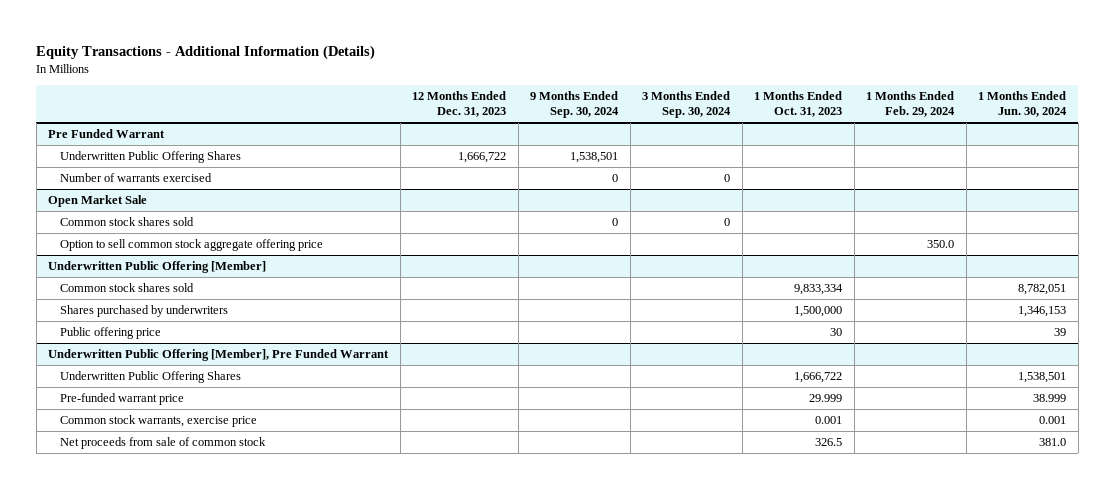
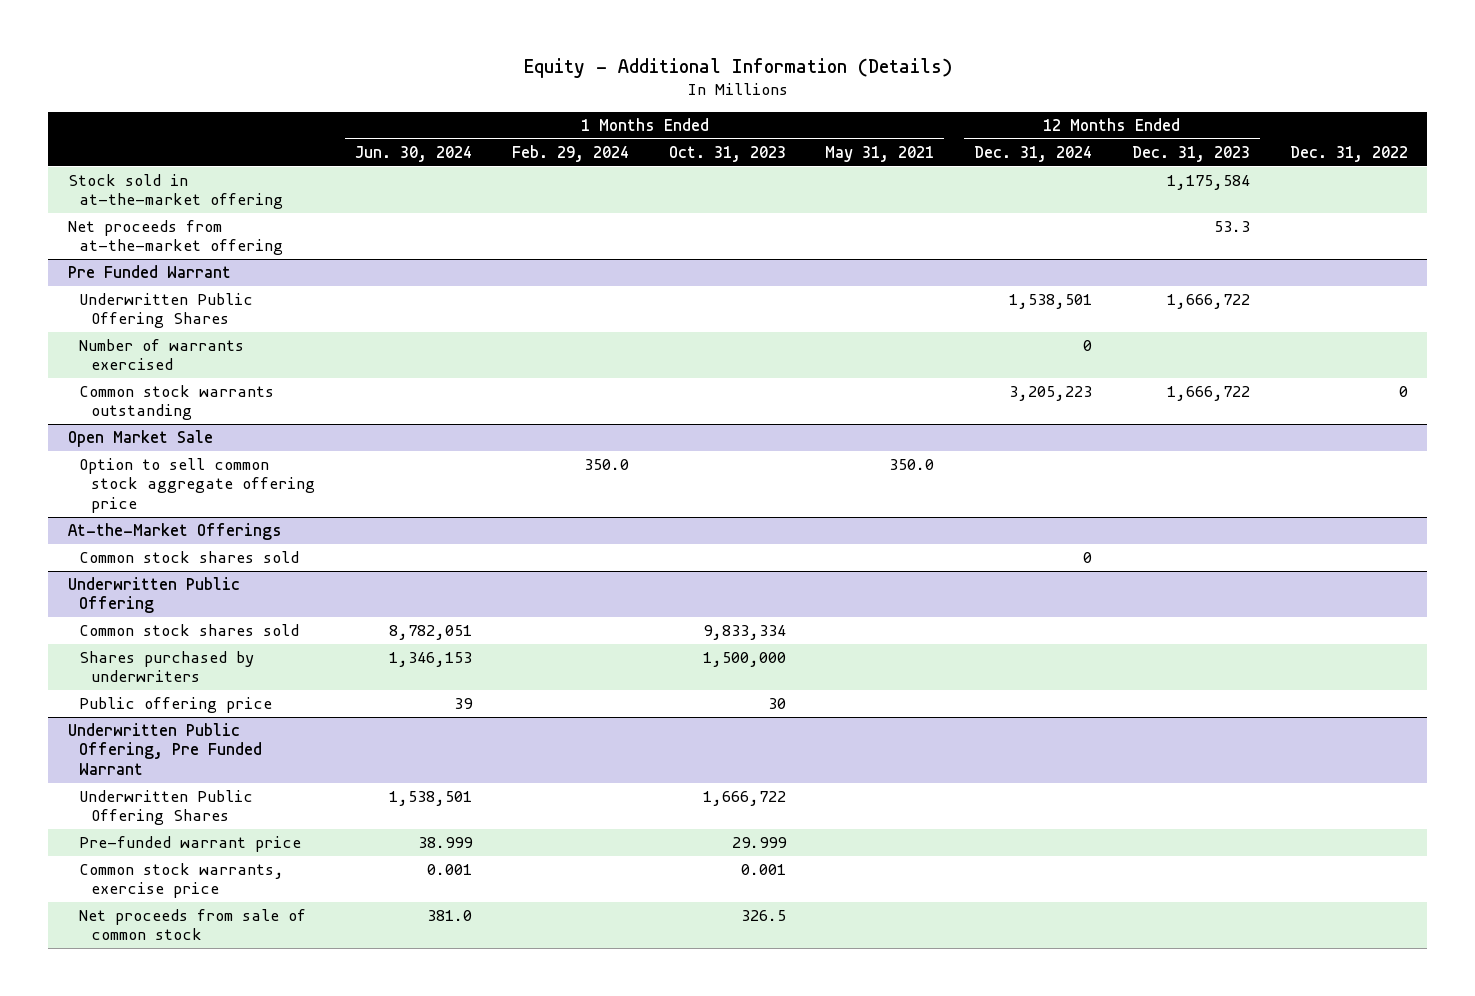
[36,44,376,60] Equity Transactions - Additional Information (Details) -> [523,58,952,79] Equity - Additional Information (Details)
[530,91,620,119] 9 Months Ended Sep. 30, 2024 -> none
[642,91,732,119] 3 Months Ended Sep. 30, 2024 -> none
none -> [825,145,935,162] May 31, 2021
none -> [974,145,1093,162] Dec. 31, 2024
none -> [1289,145,1408,162] Dec. 31, 2022
none -> [67,174,284,210] Stock sold in at-the-market offering
none -> [67,220,284,256] Net proceeds from at-the-market offering
none -> [79,385,275,421] Common stock warrants outstanding
[59,216,194,226] Common stock shares sold -> none
none -> [67,523,282,541] At-the-Market Offerings
none -> [79,551,300,564] Common stock shares sold
[48,260,267,273] Underwritten Public Offering [Member] -> [67,577,240,614] Underwritten Public Offering
[48,348,390,361] Underwritten Public Offering [Member], Pre Funded Warrant -> [67,723,263,775] Underwritten Public Offering, Pre Funded Warrant

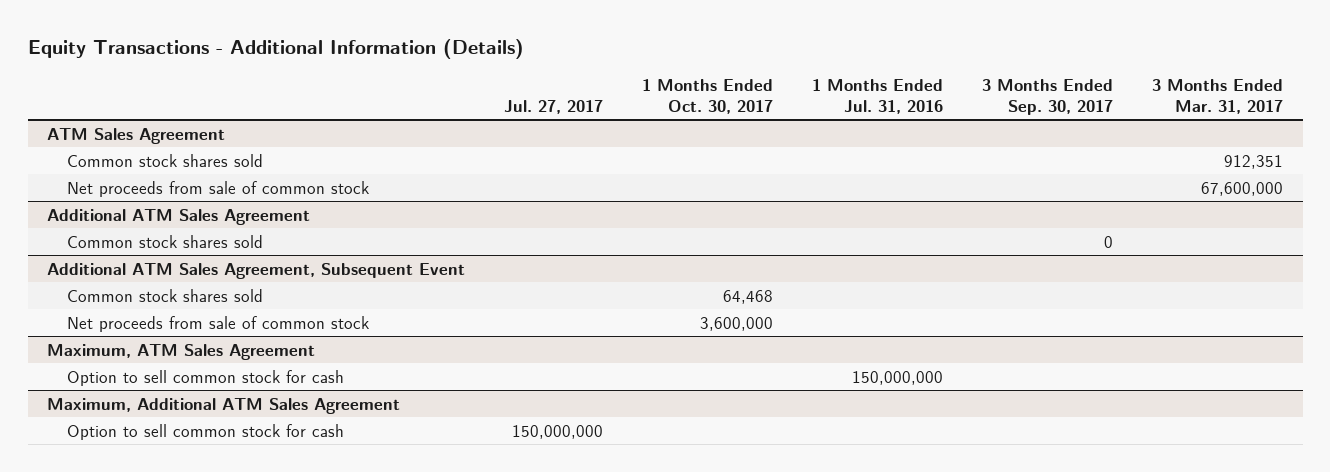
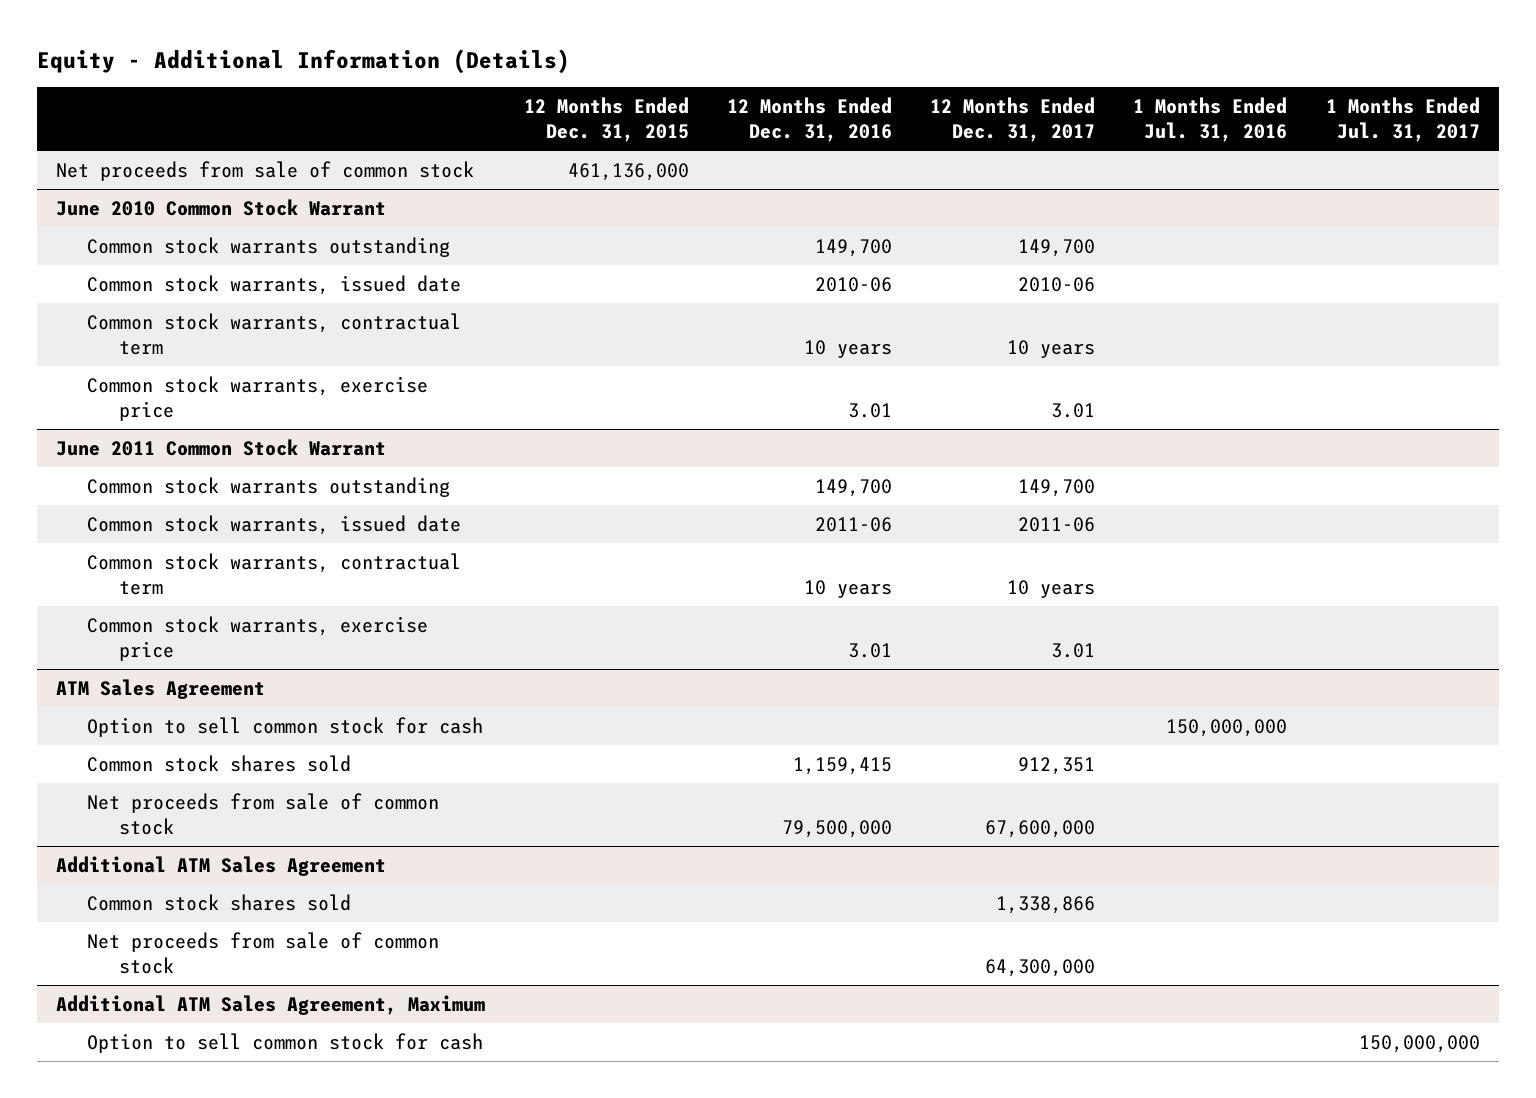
[27,39,524,60] Equity Transactions - Additional Information (Details) -> [37,48,571,74] Equity - Additional Information (Details)
[504,99,604,114] Jul. 27, 2017 -> none
[642,79,774,114] 1 Months Ended Oct. 30, 2017 -> none
[982,79,1114,115] 3 Months Ended Sep. 30, 2017 -> none
[1152,79,1284,114] 3 Months Ended Mar. 31, 2017 -> none
none -> [523,97,689,143] 12 Months Ended Dec. 31, 2015
none -> [726,97,892,143] 12 Months Ended Dec. 31, 2016
none -> [930,97,1096,143] 12 Months Ended Dec. 31, 2017
none -> [1325,97,1480,143] 1 Months Ended Jul. 31, 2017
none -> [56,160,475,181] Net proceeds from sale of common stock
none -> [56,198,387,216] June 2010 Common Stock Warrant
none -> [87,236,451,257] Common stock warrants outstanding
none -> [87,274,462,295] Common stock warrants, issued date
none -> [87,312,462,355] Common stock warrants, contractual term
none -> [87,375,429,421] Common stock warrants, exercise price
none -> [56,438,387,456] June 2011 Common Stock Warrant
none -> [87,476,451,497] Common stock warrants outstanding
none -> [87,514,462,535] Common stock warrants, issued date
none -> [87,552,462,595] Common stock warrants, contractual term
none -> [87,615,429,661] Common stock warrants, exercise price
none -> [87,716,484,737] Option to sell common stock for cash
[47,262,466,279] Additional ATM Sales Agreement, Subsequent Event -> none
[67,288,264,302] Common stock shares sold -> none
[67,315,370,332] Net proceeds from sale of common stock -> none
[47,343,316,360] Maximum, ATM Sales Agreement -> none
[67,369,345,386] Option to sell common stock for cash -> none
none -> [87,931,440,974] Net proceeds from sale of common stock
[47,397,401,414] Maximum, Additional ATM Sales Agreement -> [56,994,486,1015] Additional ATM Sales Agreement, Maximum

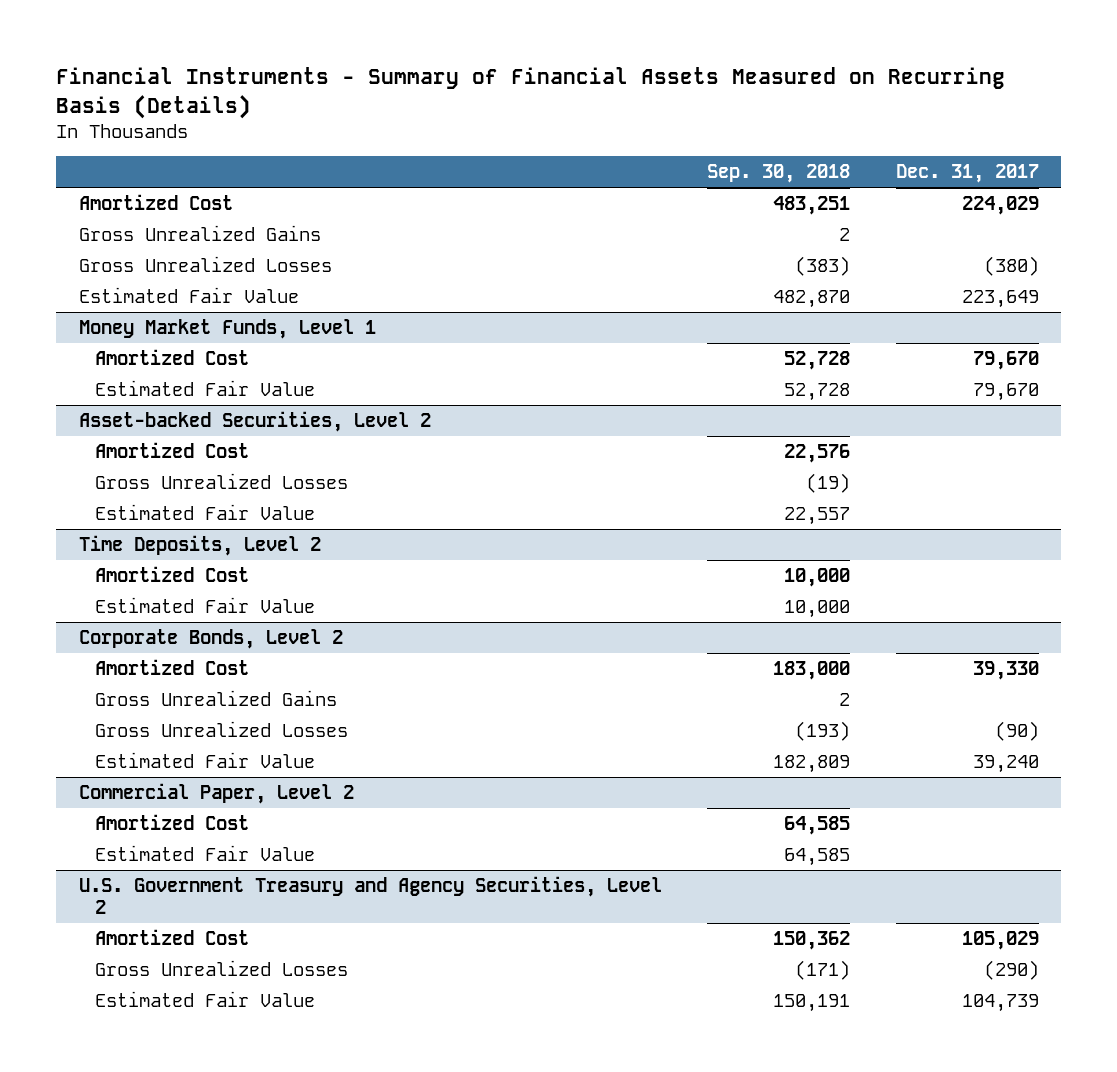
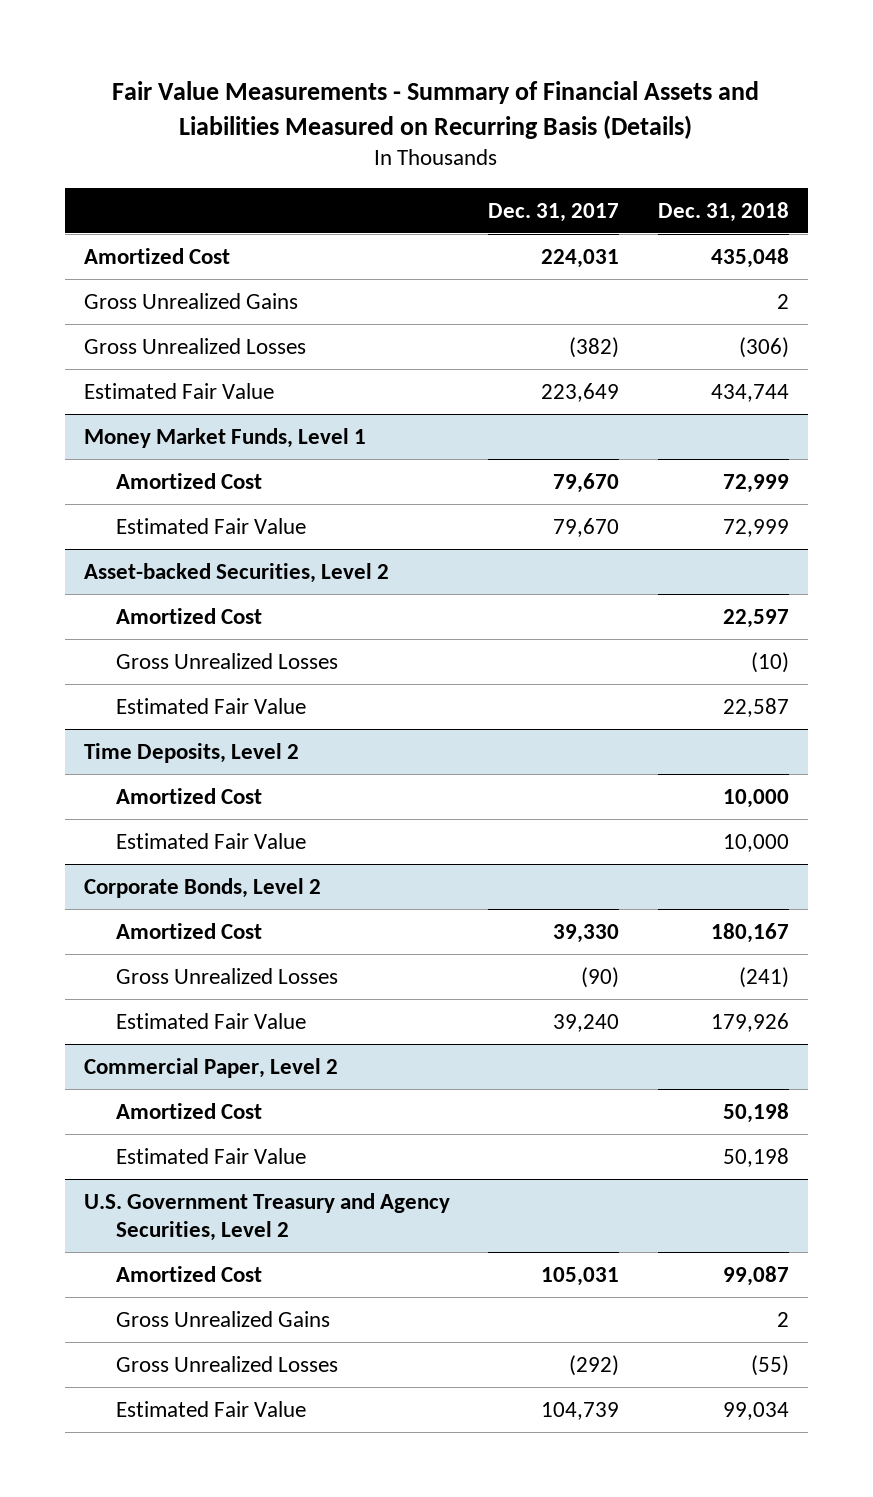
[55,67,1005,119] Financial Instruments - Summary of Financial Assets Measured on Recurring Basis (Details) -> [112,80,760,139] Fair Value Measurements - Summary of Financial Assets and Liabilities Measured on Recurring Basis (Details)
[707,164,851,184] Sep. 30, 2018 -> none
none -> [657,201,789,222] Dec. 31, 2018
[961,196,1039,216] 224,029 -> [541,248,620,268] 224,031
[983,256,1039,277] (380) -> [569,336,620,358] (382)
[95,690,338,707] Gross Unrealized Gains -> none
[961,931,1039,951] 105,029 -> [541,1266,620,1286] 105,031
none -> [115,1310,330,1327] Gross Unrealized Gains
[983,960,1039,981] (290) -> [569,1354,620,1376] (292)

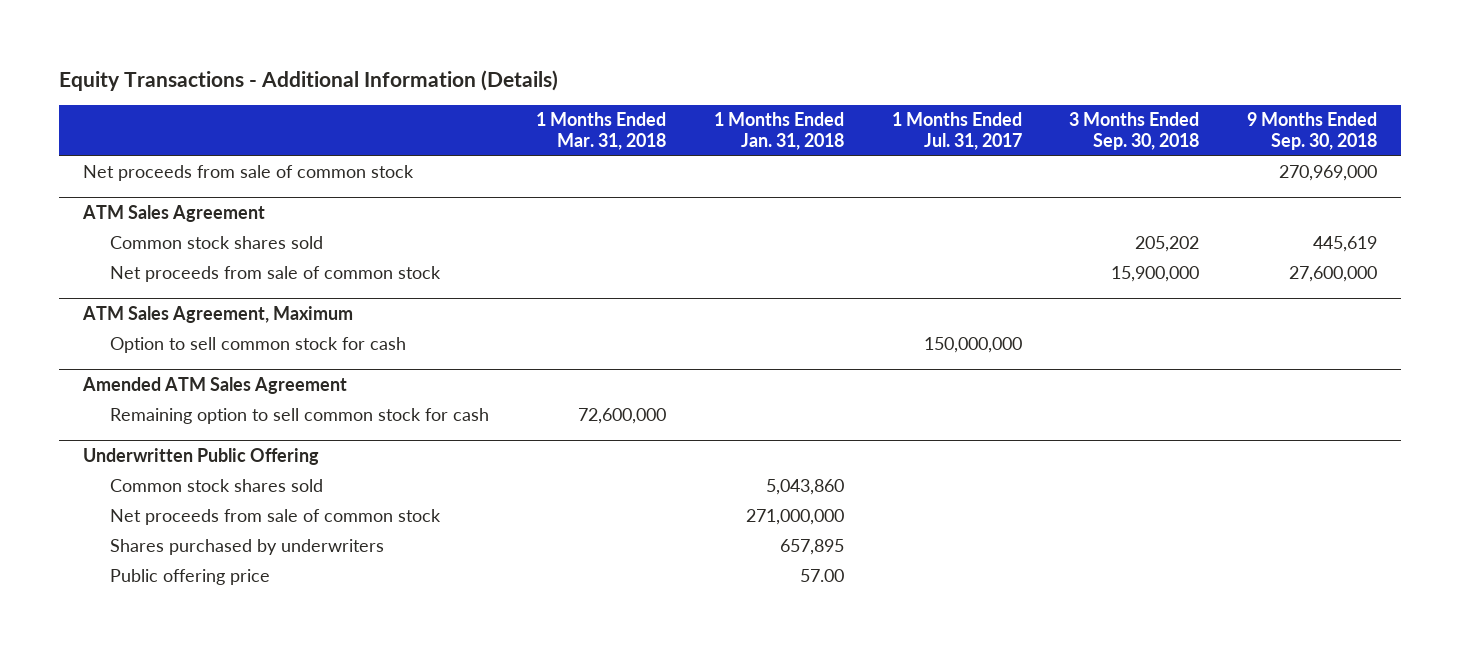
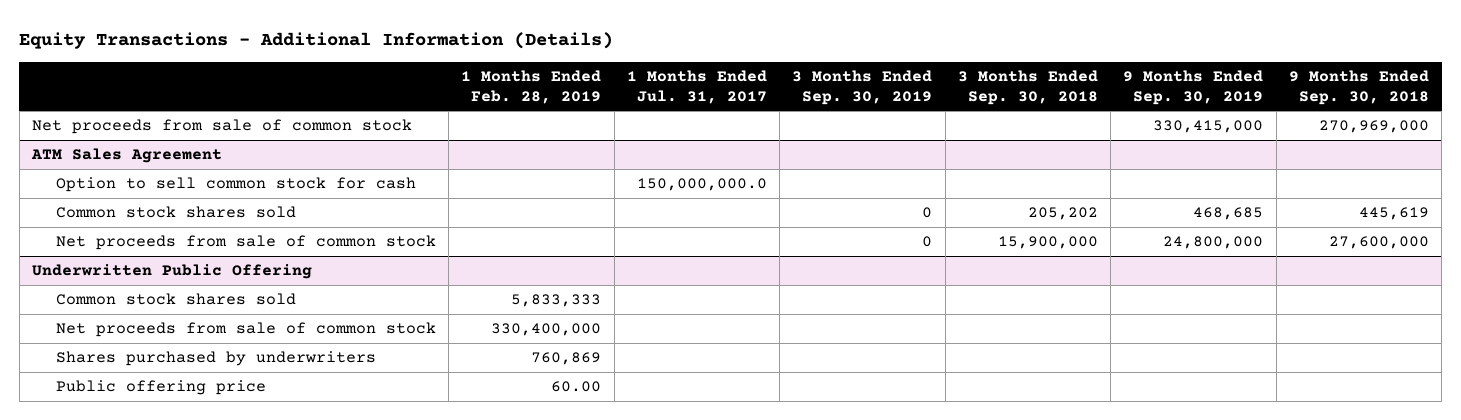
[536,112,667,151] 1 Months Ended Mar. 31, 2018 -> none
[713,112,844,151] 1 Months Ended Jan. 31, 2018 -> none
none -> [461,69,602,104] 1 Months Ended Feb. 28, 2019
none -> [792,69,933,105] 3 Months Ended Sep. 30, 2019
none -> [1123,69,1264,105] 9 Months Ended Sep. 30, 2019
none -> [55,177,416,193] Option to sell common stock for cash
[82,306,354,324] ATM Sales Agreement, Maximum -> none
[109,337,406,354] Option to sell common stock for cash -> none
[82,377,348,395] Amended ATM Sales Agreement -> none
[109,408,489,425] Remaining option to sell common stock for cash -> none

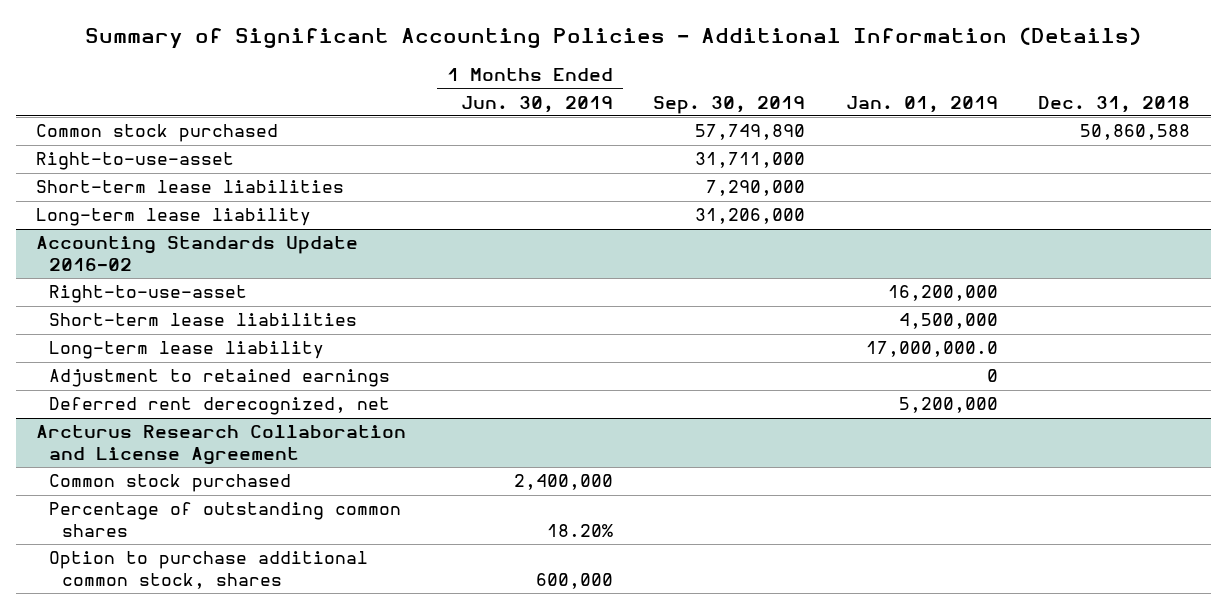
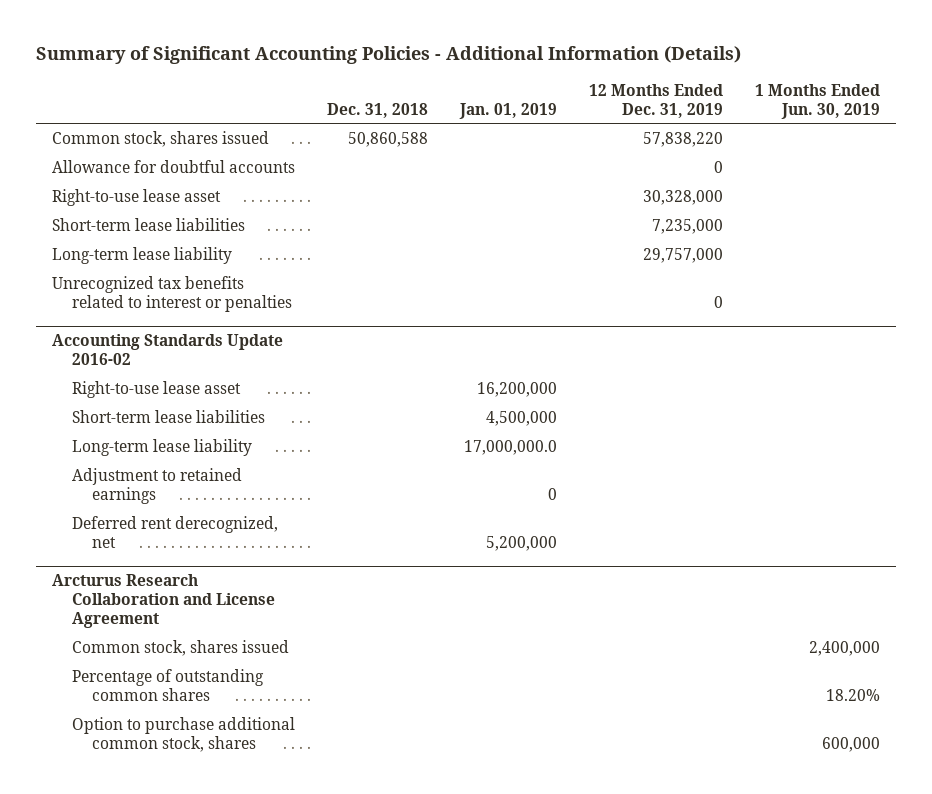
[653,95,806,114] Sep. 30, 2019 -> none
none -> [588,83,723,118] 12 Months Ended Dec. 31, 2019
[36,124,279,143] Common stock purchased -> [51,131,269,148] Common stock, shares issued
none -> [51,160,295,174] Allowance for doubtful accounts
[36,152,235,171] Right-to-use-asset -> [51,189,221,207] Right-to-use lease asset
none -> [51,276,292,312] Unrecognized tax benefits related to interest or penalties
[49,285,248,304] Right-to-use-asset -> [71,381,241,399] Right-to-use lease asset
[49,474,292,493] Common stock purchased -> [71,640,289,657] Common stock, shares issued

